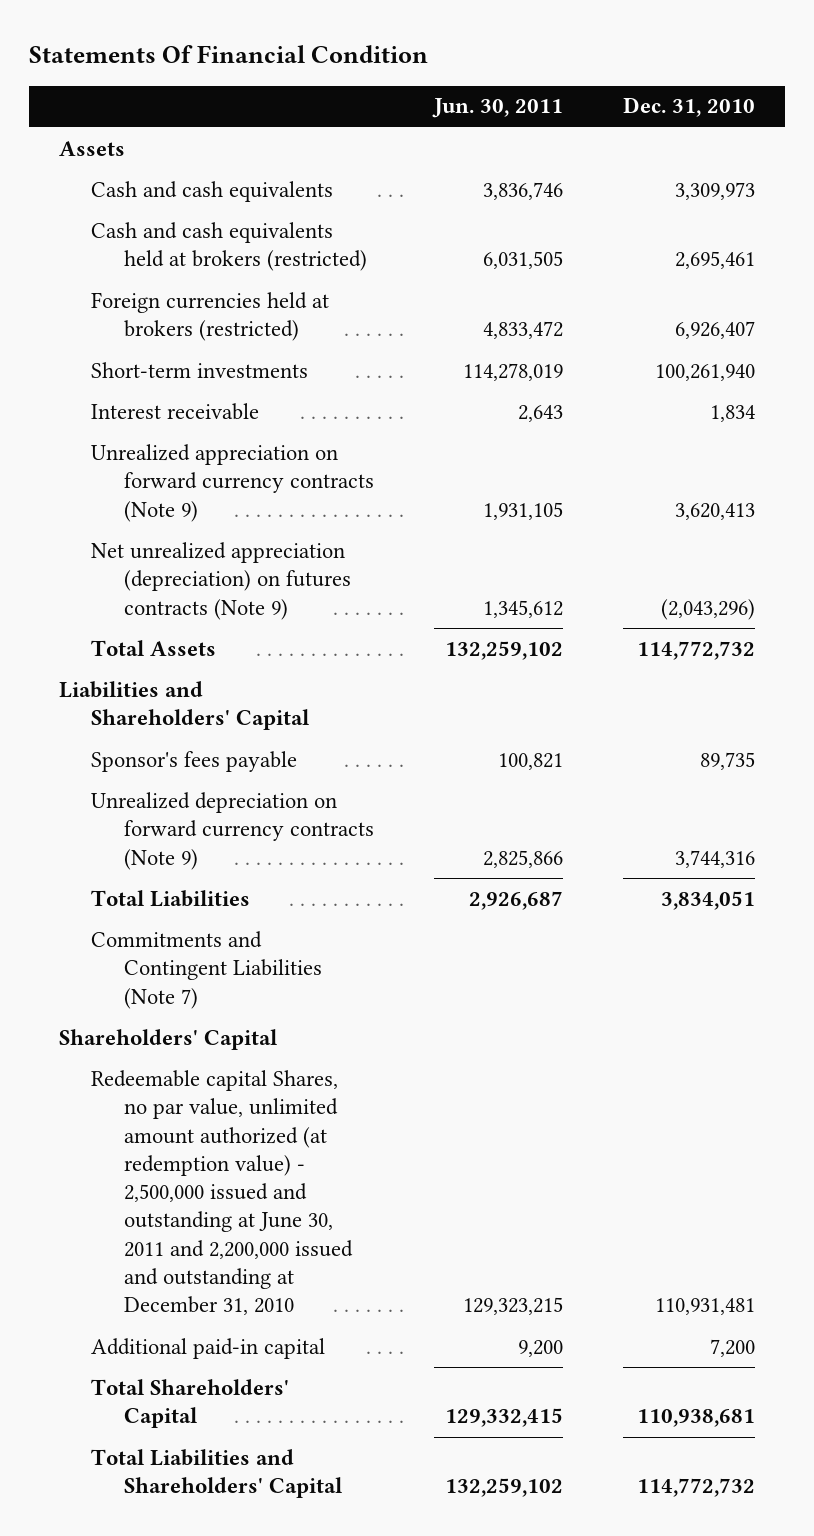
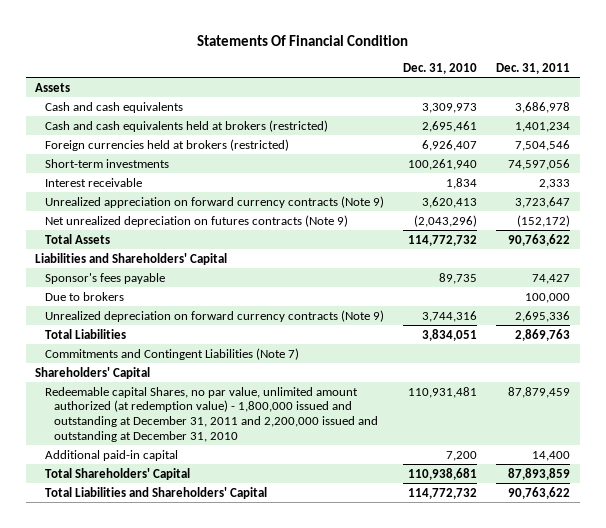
[432,98,564,119] Jun. 30, 2011 -> none
none -> [496,63,571,75] Dec. 31, 2011
[91,541,351,620] Net unrealized appreciation (depreciation) on futures contracts (Note 9) -> [44,214,348,227] Net unrealized depreciation on futures contracts (Note 9)
none -> [44,291,124,301] Due to brokers
[91,1069,353,1316] Redeemable capital Shares, no par value, unlimited amount authorized (at redemption value) - 2,500,000 issued and outstanding at June 30, 2011 and 2,200,000 issued and outstanding at December 31, 2010 -> [44,386,379,442] Redeemable capital Shares, no par value, unlimited amount authorized (at redemption value) - 1,800,000 issued and outstanding at December 31, 2011 and 2,200,000 issued and outstanding at December 31, 2010

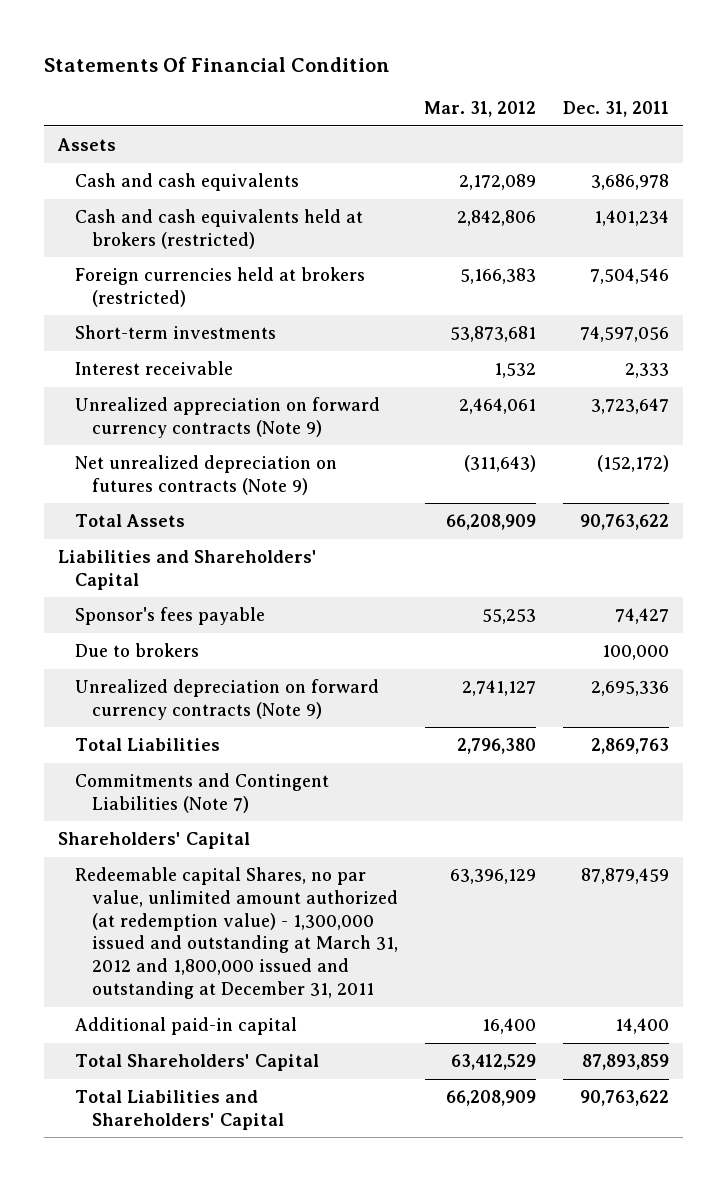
[402,63,477,75] Dec. 31, 2010 -> none
none -> [424,101,537,118] Mar. 31, 2012
[44,386,379,442] Redeemable capital Shares, no par value, unlimited amount authorized (at redemption value) - 1,800,000 issued and outstanding at December 31, 2011 and 2,200,000 issued and outstanding at December 31, 2010 -> [74,866,398,999] Redeemable capital Shares, no par value, unlimited amount authorized (at redemption value) - 1,300,000 issued and outstanding at March 31, 2012 and 1,800,000 issued and outstanding at December 31, 2011

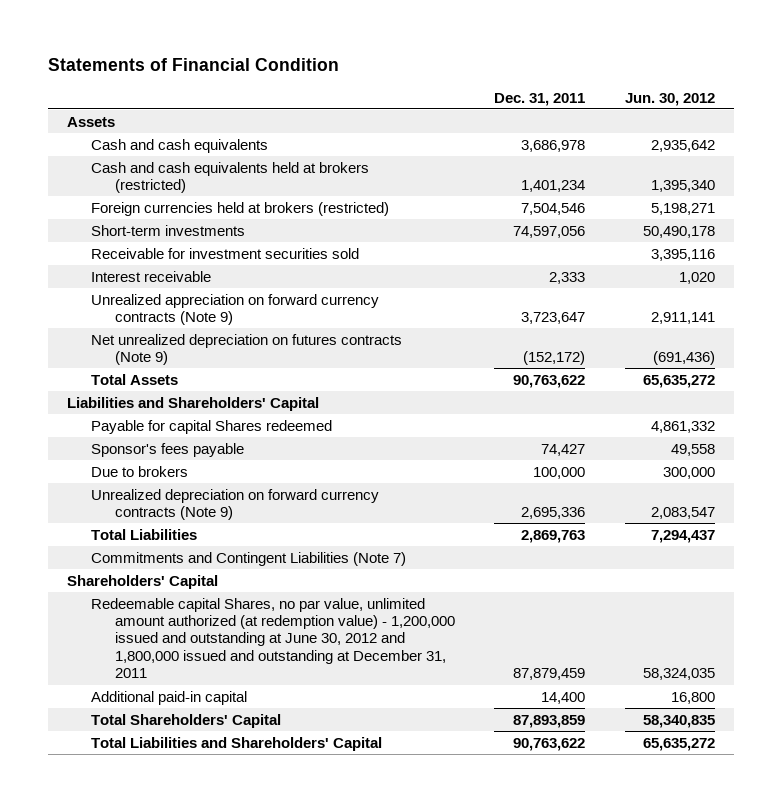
[44,57,391,73] Statements Of Financial Condition -> [47,58,339,72] Statements of Financial Condition
[424,101,537,118] Mar. 31, 2012 -> none
none -> [624,92,715,106] Jun. 30, 2012
none -> [91,247,360,259] Receivable for investment securities sold
none -> [91,419,333,434] Payable for capital Shares redeemed
[74,866,398,999] Redeemable capital Shares, no par value, unlimited amount authorized (at redemption value) - 1,300,000 issued and outstanding at March 31, 2012 and 1,800,000 issued and outstanding at December 31, 2011 -> [91,597,456,679] Redeemable capital Shares, no par value, unlimited amount authorized (at redemption value) - 1,200,000 issued and outstanding at June 30, 2012 and 1,800,000 issued and outstanding at December 31, 2011

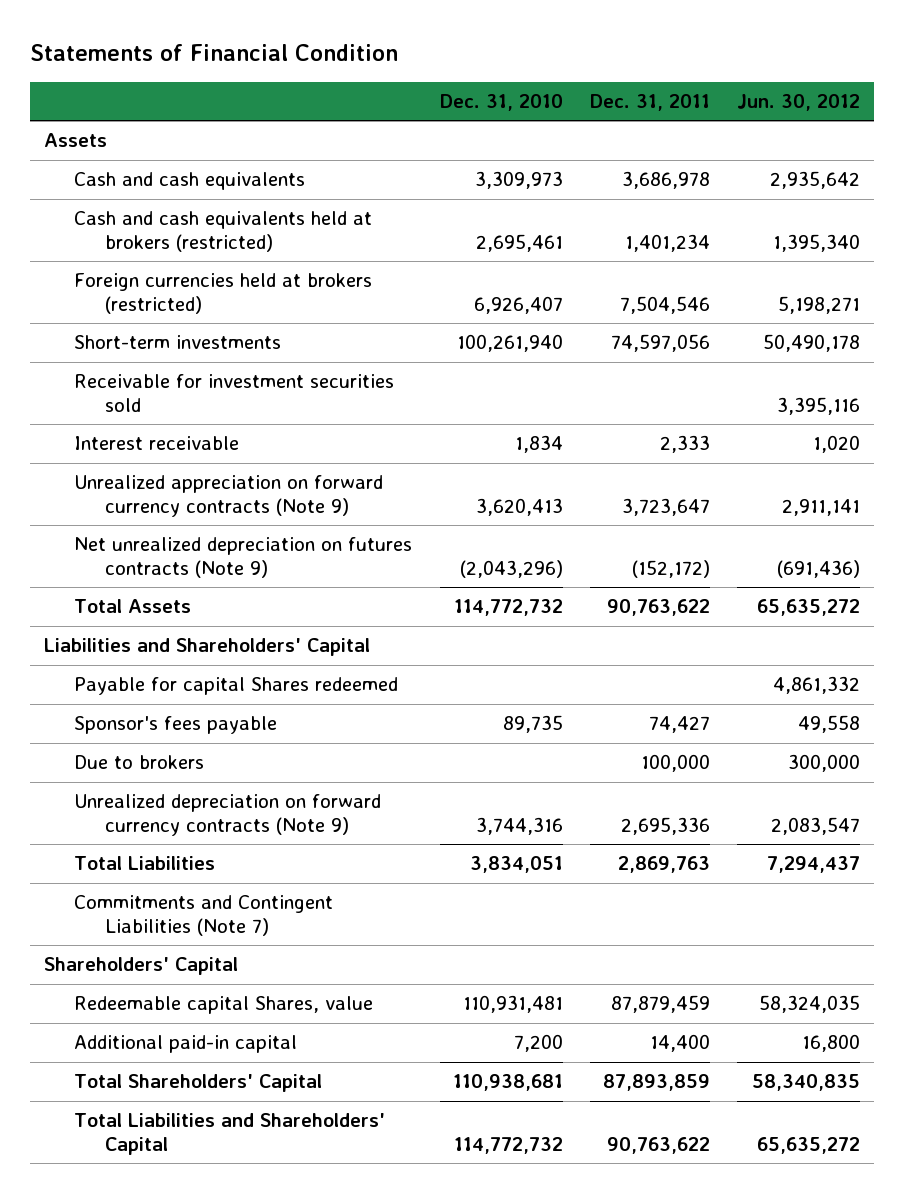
none -> [439,93,563,111] Dec. 31, 2010
[91,597,456,679] Redeemable capital Shares, no par value, unlimited amount authorized (at redemption value) - 1,200,000 issued and outstanding at June 30, 2012 and 1,800,000 issued and outstanding at December 31, 2011 -> [74,996,374,1015] Redeemable capital Shares, value

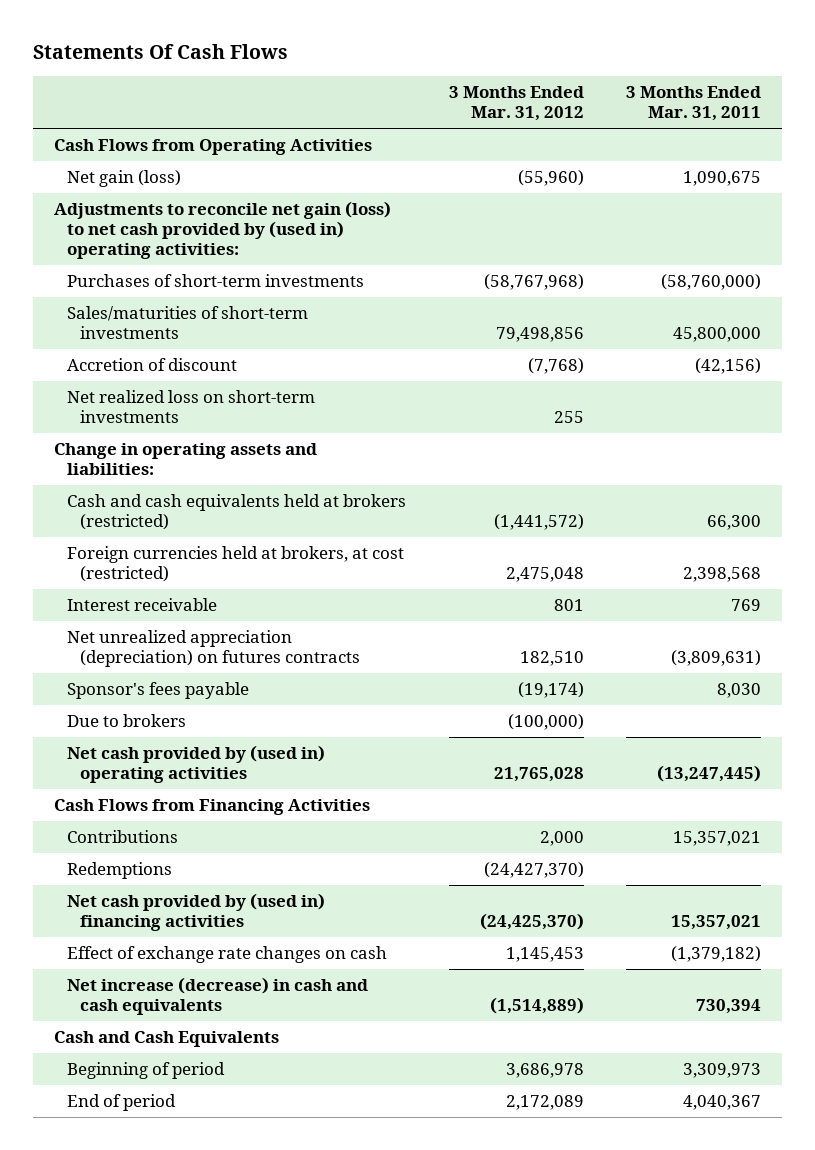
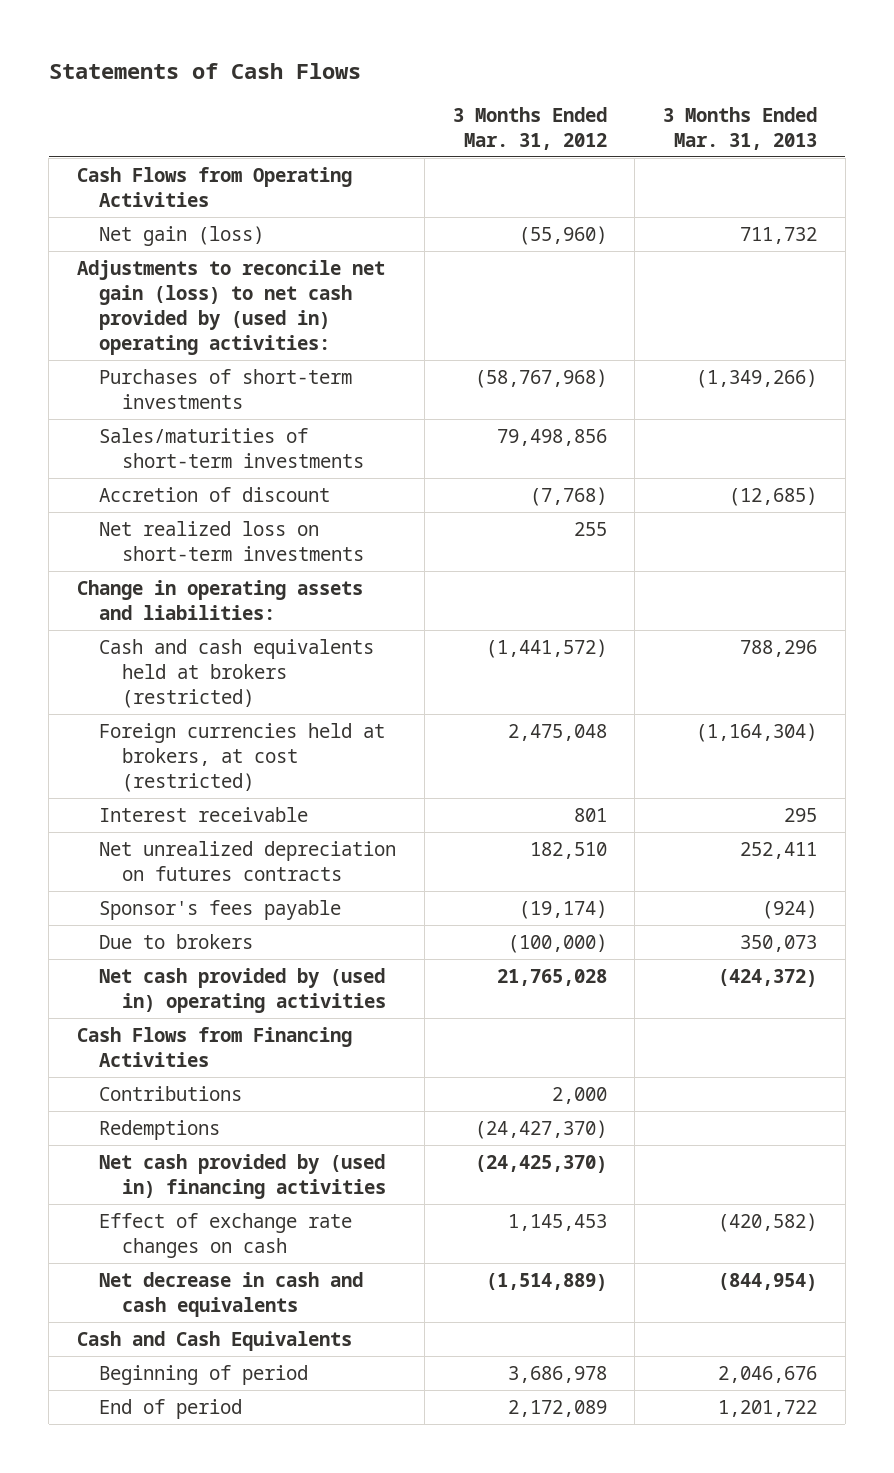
[32,44,288,60] Statements Of Cash Flows -> [48,62,361,79] Statements of Cash Flows
[626,86,762,122] 3 Months Ended Mar. 31, 2011 -> none
none -> [663,106,818,150] 3 Months Ended Mar. 31, 2013
[67,630,361,668] Net unrealized appreciation (depreciation) on futures contracts -> [99,841,397,881] Net unrealized depreciation on futures contracts
[67,977,369,1016] Net increase (decrease) in cash and cash equivalents -> [99,1272,364,1317] Net decrease in cash and cash equivalents

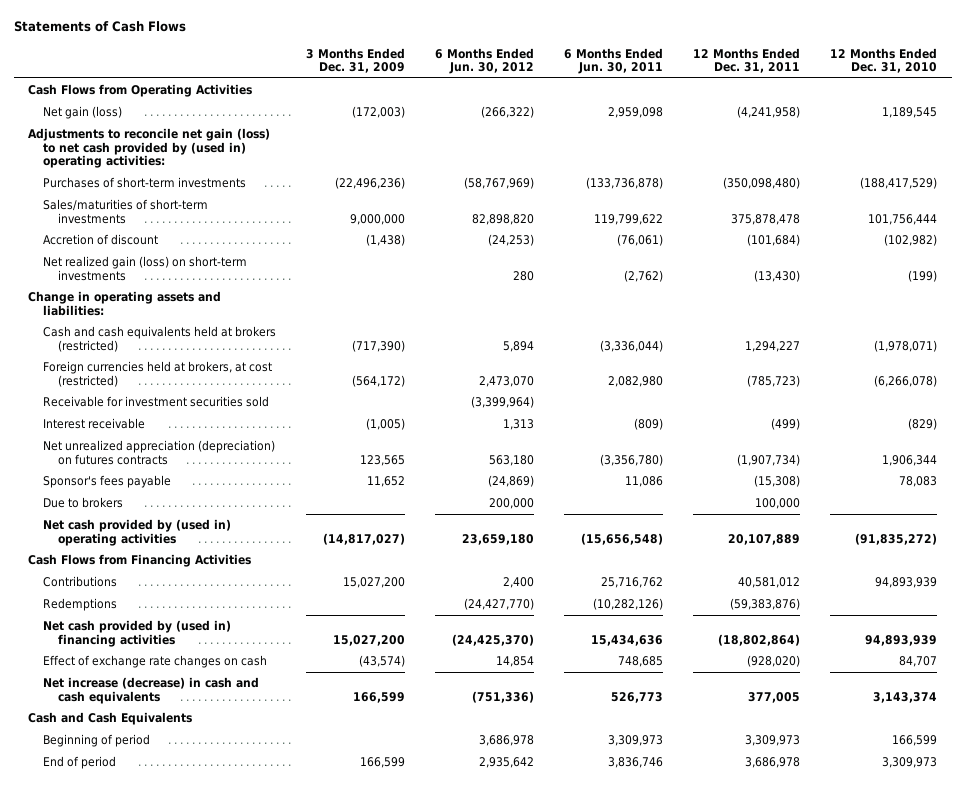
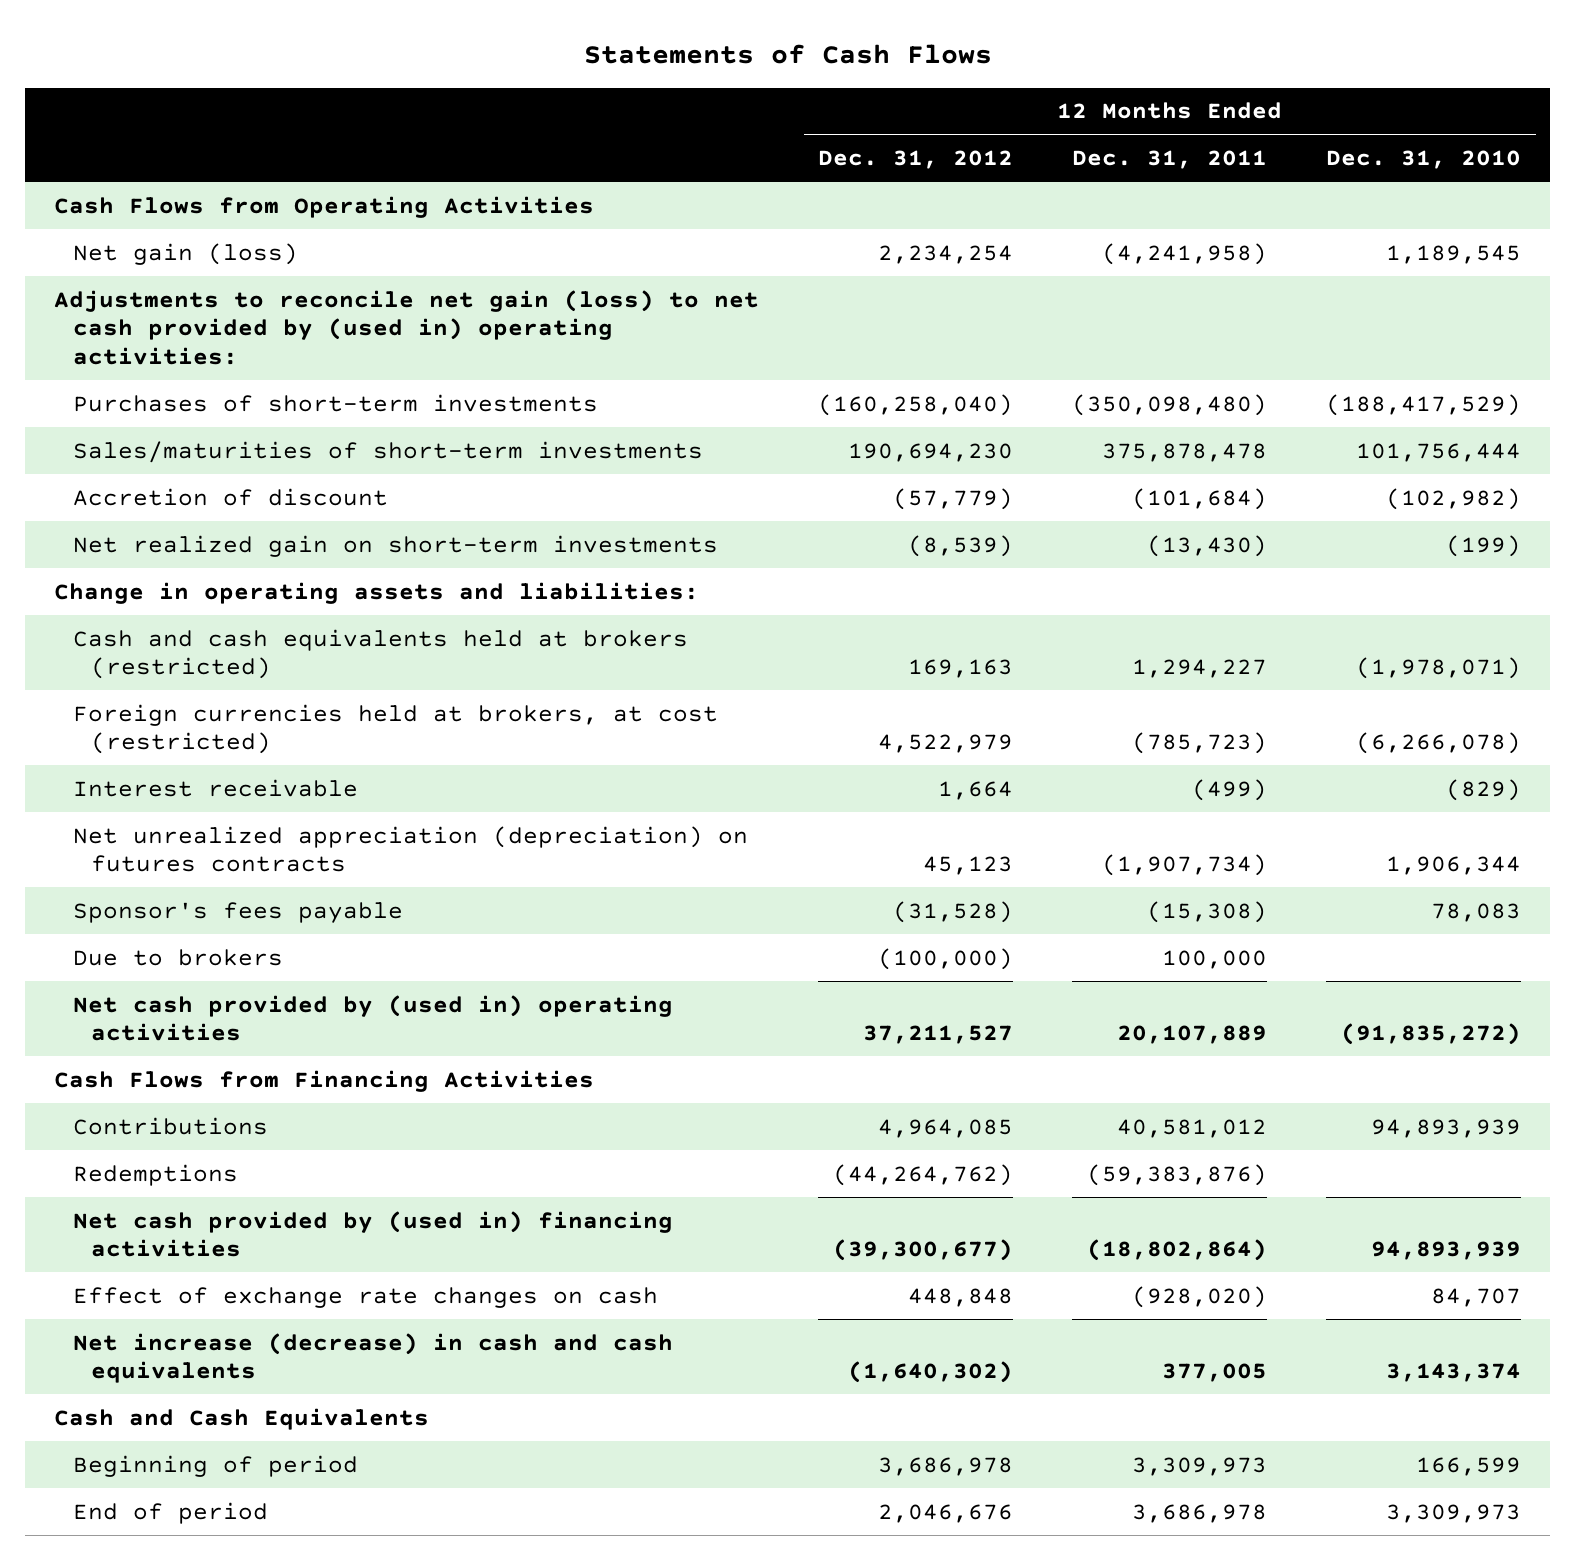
[306,47,406,74] 3 Months Ended Dec. 31, 2009 -> none
[434,47,534,75] 6 Months Ended Jun. 30, 2012 -> none
[563,47,663,75] 6 Months Ended Jun. 30, 2011 -> none
none -> [818,150,1014,170] Dec. 31, 2012
[43,256,248,281] Net realized gain (loss) on short-term investments -> [72,534,718,557] Net realized gain on short-term investments
[43,396,270,408] Receivable for investment securities sold -> none

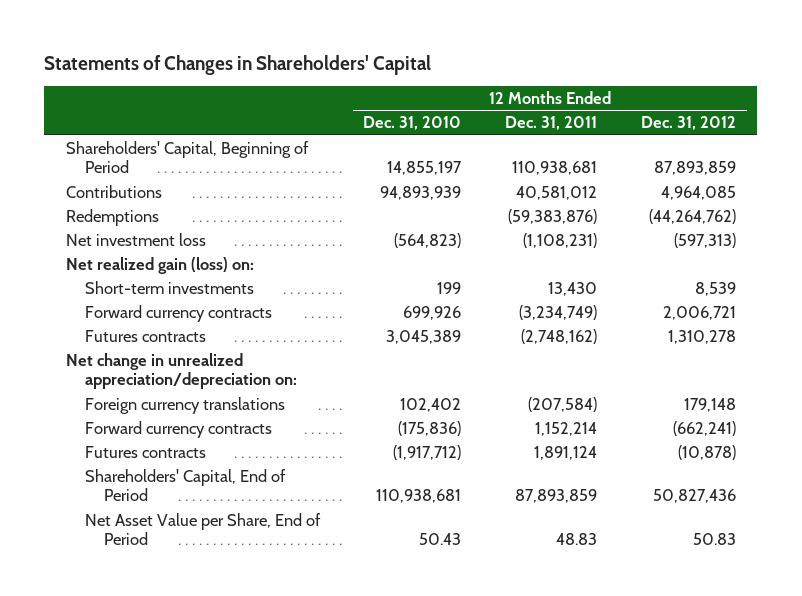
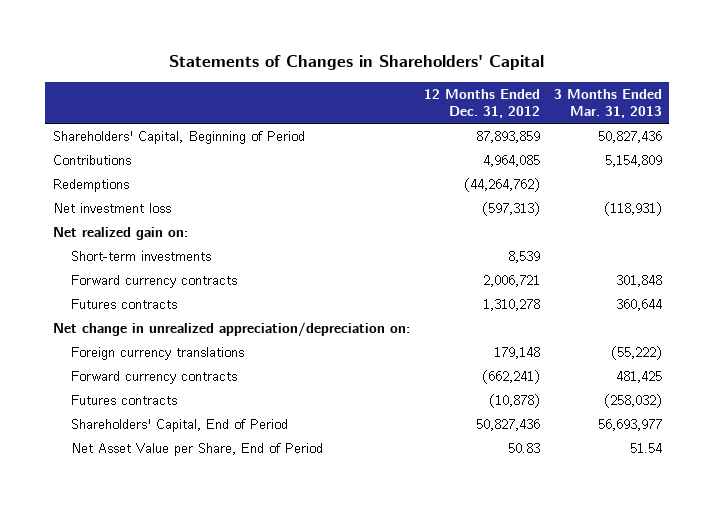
[363,116,462,131] Dec. 31, 2010 -> none
[505,116,598,131] Dec. 31, 2011 -> none
none -> [554,88,663,118] 3 Months Ended Mar. 31, 2013
[65,256,254,274] Net realized gain (loss) on: -> [52,227,188,241] Net realized gain on:

